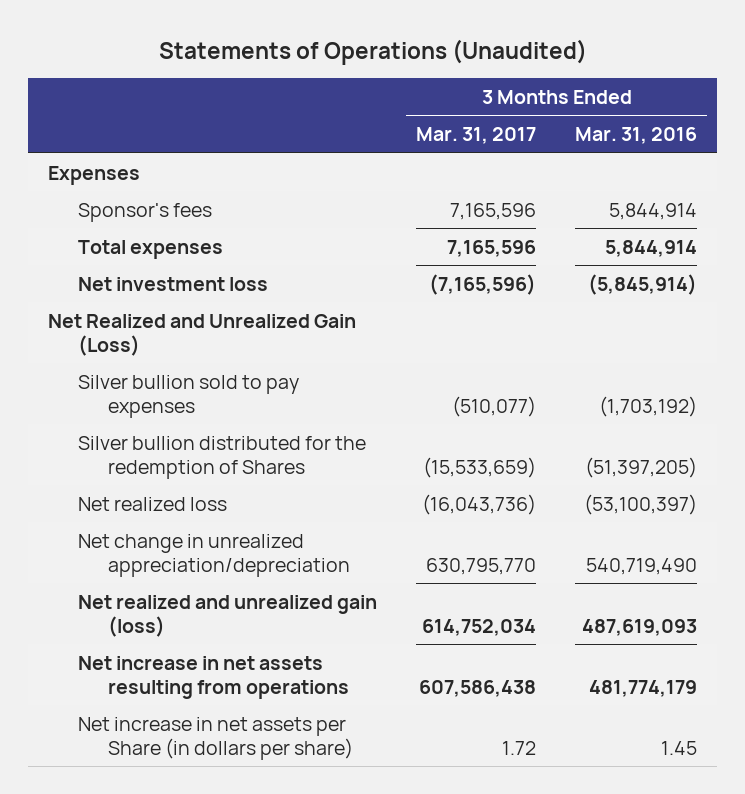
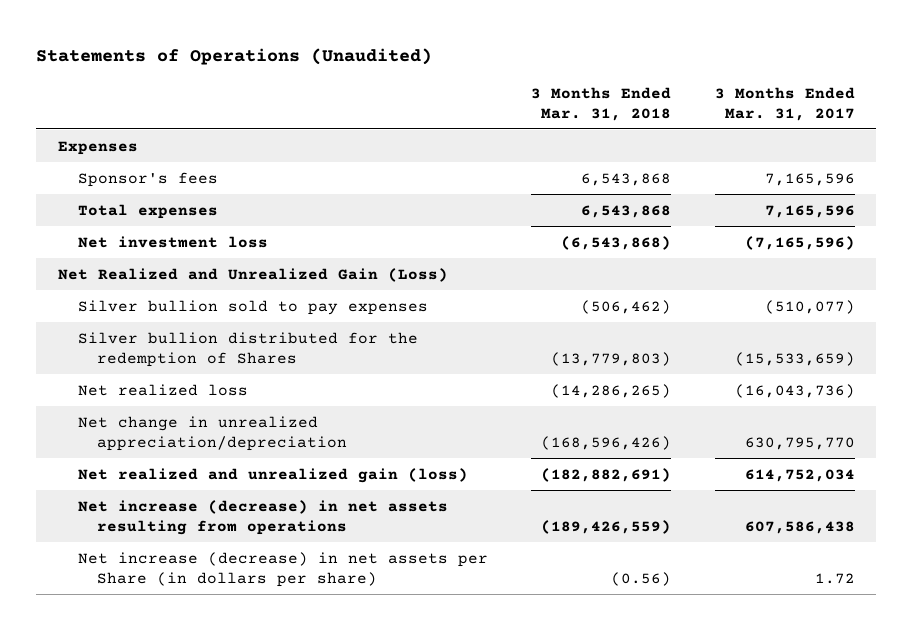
[575,127,698,145] Mar. 31, 2016 -> none
none -> [531,86,672,121] 3 Months Ended Mar. 31, 2018
[77,655,350,699] Net increase in net assets resulting from operations -> [77,499,448,535] Net increase (decrease) in net assets resulting from operations
[77,716,354,760] Net increase in net assets per Share (in dollars per share) -> [77,551,488,587] Net increase (decrease) in net assets per Share (in dollars per share)

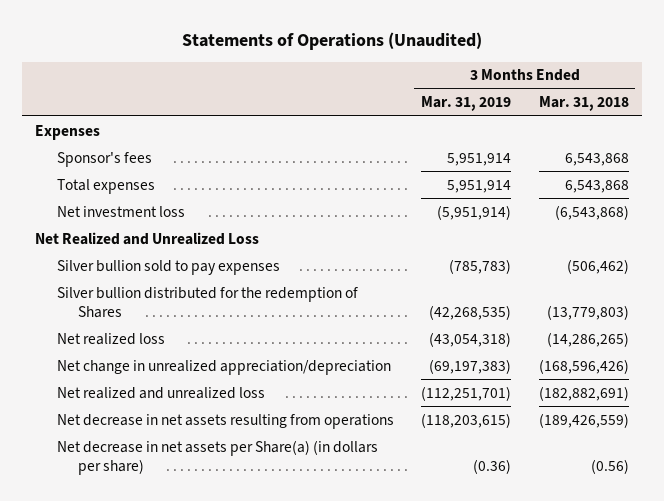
[714,86,855,121] 3 Months Ended Mar. 31, 2017 -> none
none -> [421,96,512,112] Mar. 31, 2019
[57,267,448,282] Net Realized and Unrealized Gain (Loss) -> [35,231,260,245] Net Realized and Unrealized Loss
[77,467,468,483] Net realized and unrealized gain (loss) -> [56,386,265,399] Net realized and unrealized loss
[77,499,448,535] Net increase (decrease) in net assets resulting from operations -> [56,413,394,429] Net decrease in net assets resulting from operations
[77,551,488,587] Net increase (decrease) in net assets per Share (in dollars per share) -> [56,439,378,475] Net decrease in net assets per Share(a) (in dollars per share)

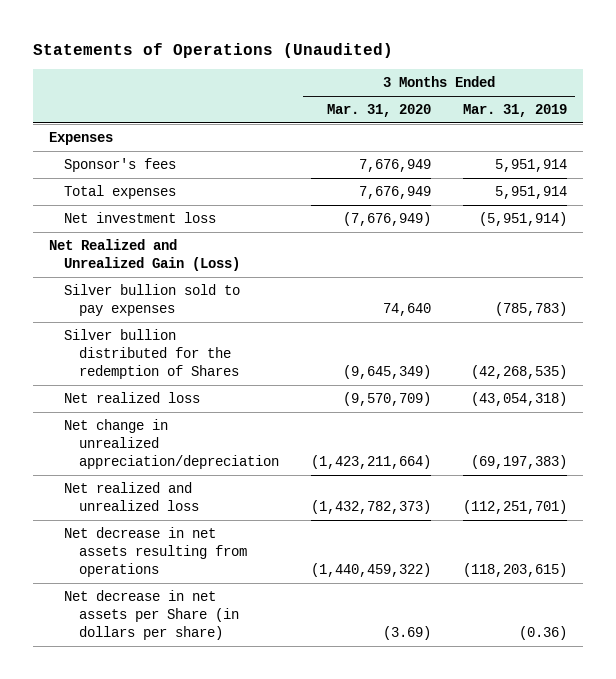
[538,96,629,112] Mar. 31, 2018 -> none
none -> [326,104,431,118] Mar. 31, 2020
[35,231,260,245] Net Realized and Unrealized Loss -> [49,239,241,271] Net Realized and Unrealized Gain (Loss)
[56,439,378,475] Net decrease in net assets per Share(a) (in dollars per share) -> [64,590,240,640] Net decrease in net assets per Share (in dollars per share)

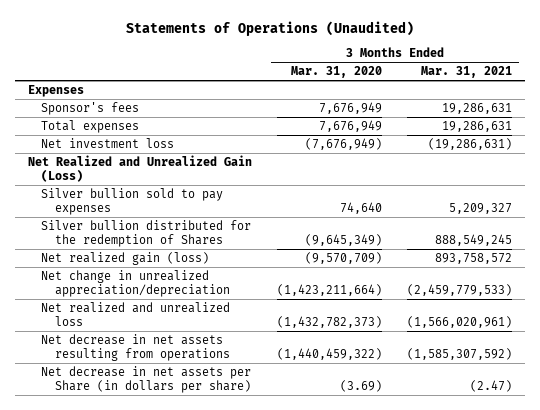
[462,104,567,118] Mar. 31, 2019 -> none
none -> [421,66,513,79] Mar. 31, 2021
[64,392,201,404] Net realized loss -> [41,251,210,265] Net realized gain (loss)

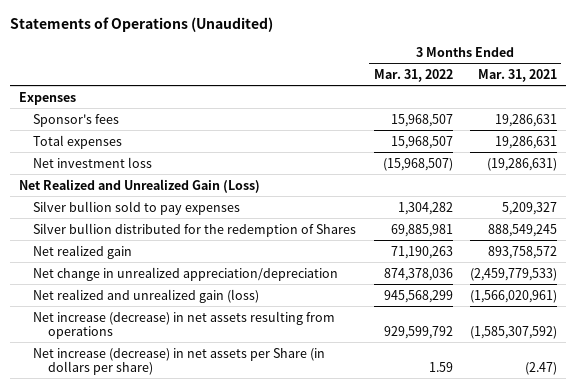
[291,66,383,79] Mar. 31, 2020 -> none
none -> [373,68,453,82] Mar. 31, 2022
[41,251,210,265] Net realized gain (loss) -> [33,244,133,259] Net realized gain
[41,301,231,326] Net realized and unrealized loss -> [33,288,260,303] Net realized and unrealized gain (loss)
[41,333,230,361] Net decrease in net assets resulting from operations -> [33,310,336,339] Net increase (decrease) in net assets resulting from operations
[41,365,252,393] Net decrease in net assets per Share (in dollars per share) -> [33,347,326,375] Net increase (decrease) in net assets per Share (in dollars per share)

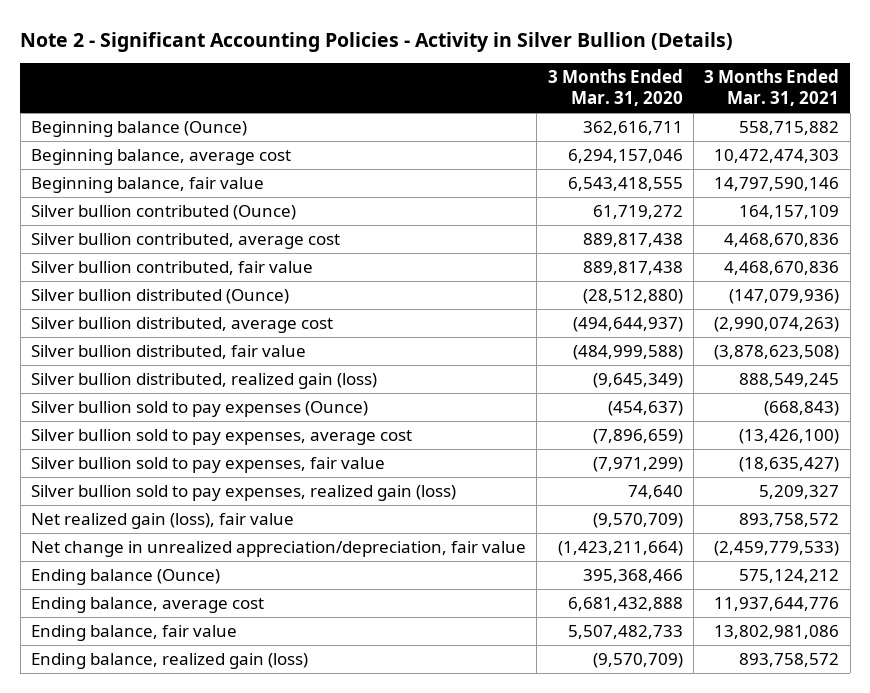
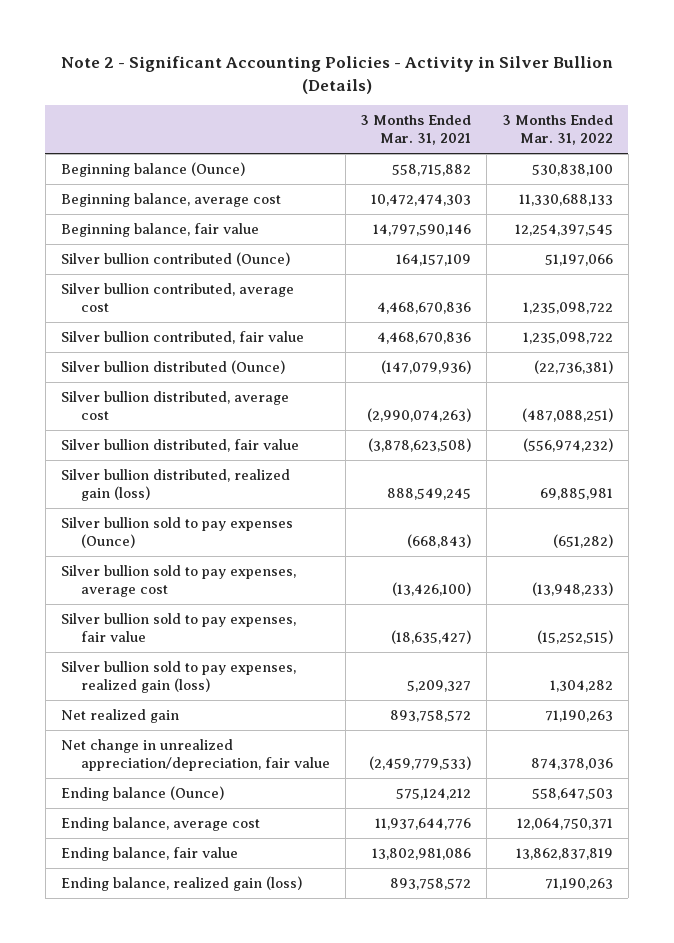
[547,69,683,107] 3 Months Ended Mar. 31, 2020 -> none
none -> [501,115,613,146] 3 Months Ended Mar. 31, 2022
[31,513,295,530] Net realized gain (loss), fair value -> [60,708,179,723] Net realized gain

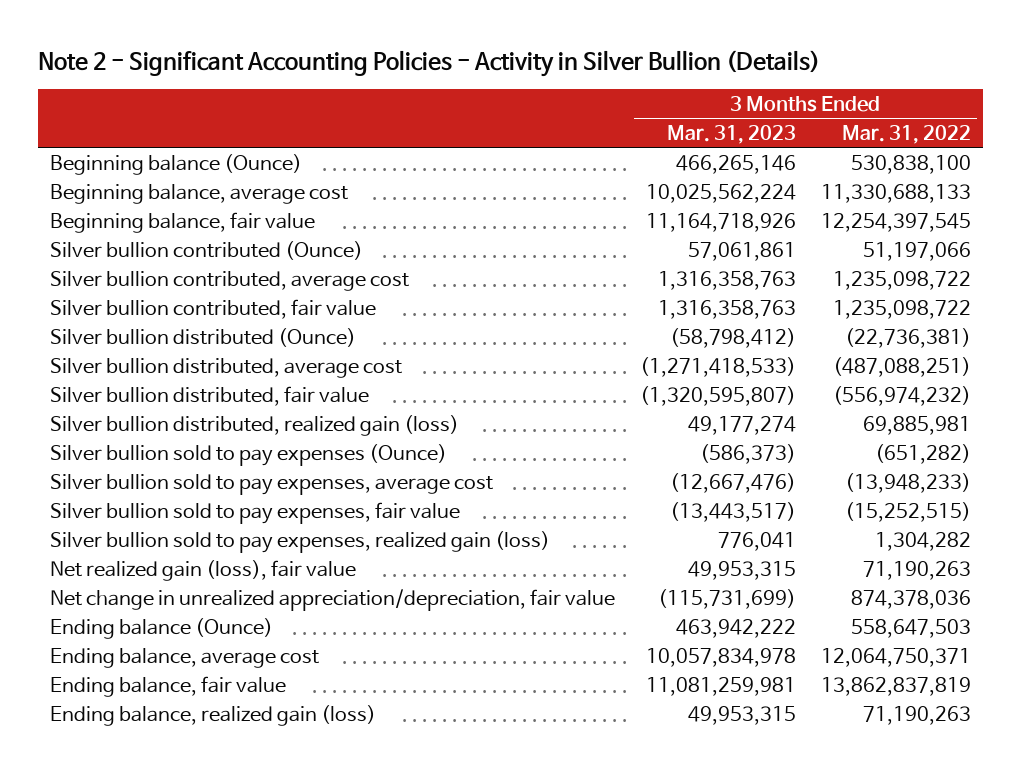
[360,115,472,146] 3 Months Ended Mar. 31, 2021 -> none
none -> [667,124,797,144] Mar. 31, 2023
[60,708,179,723] Net realized gain -> [50,559,357,581] Net realized gain (loss), fair value

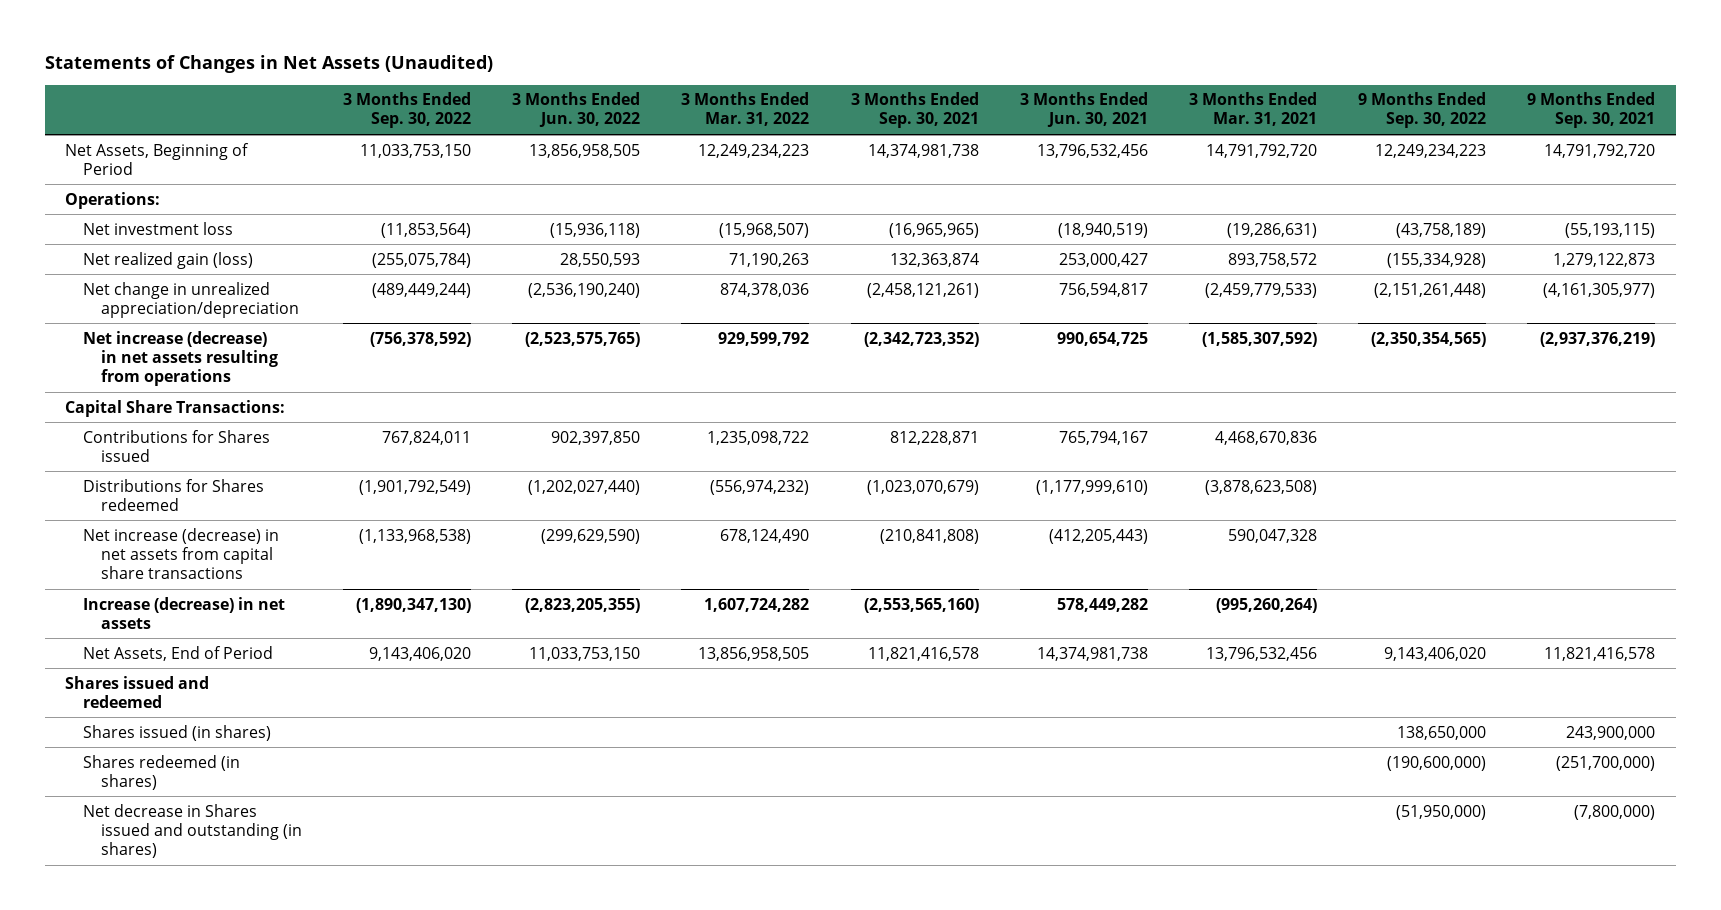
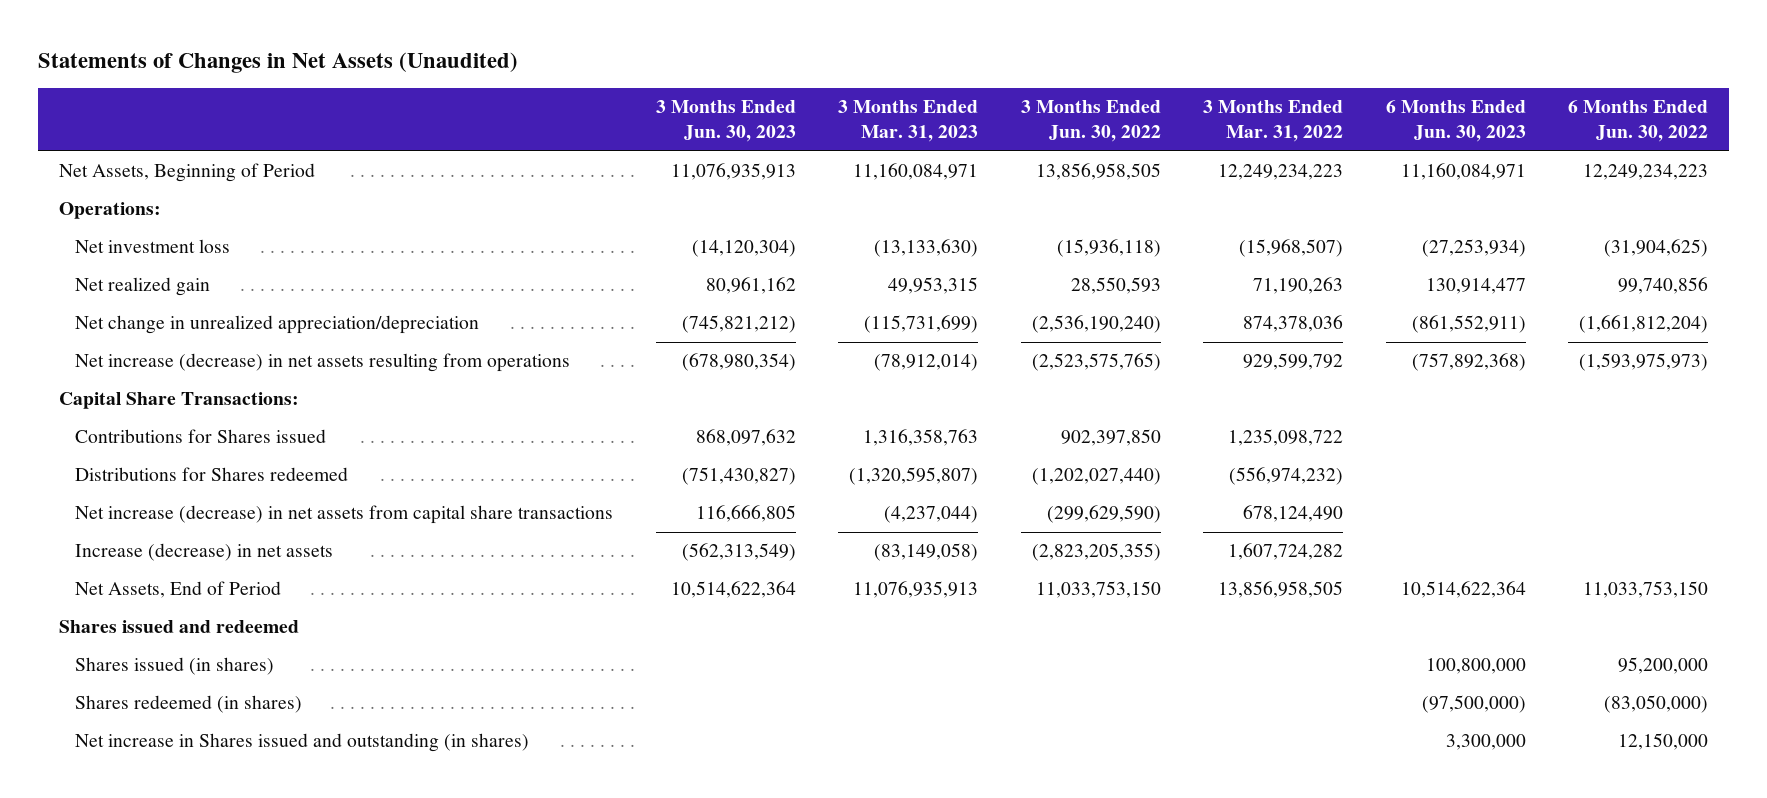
[343,92,472,129] 3 Months Ended Sep. 30, 2022 -> none
[850,92,979,129] 3 Months Ended Sep. 30, 2021 -> none
[1019,92,1148,128] 3 Months Ended Jun. 30, 2021 -> none
[1188,92,1317,127] 3 Months Ended Mar. 31, 2021 -> none
[1358,92,1487,129] 9 Months Ended Sep. 30, 2022 -> none
[1527,92,1656,129] 9 Months Ended Sep. 30, 2021 -> none
none -> [655,100,796,143] 3 Months Ended Jun. 30, 2023
none -> [838,100,979,143] 3 Months Ended Mar. 31, 2023
none -> [1385,100,1526,143] 6 Months Ended Jun. 30, 2023
none -> [1568,100,1709,143] 6 Months Ended Jun. 30, 2022
[83,251,254,269] Net realized gain (loss) -> [75,277,211,297] Net realized gain
[83,803,302,859] Net decrease in Shares issued and outstanding (in shares) -> [75,733,530,753] Net increase in Shares issued and outstanding (in shares)

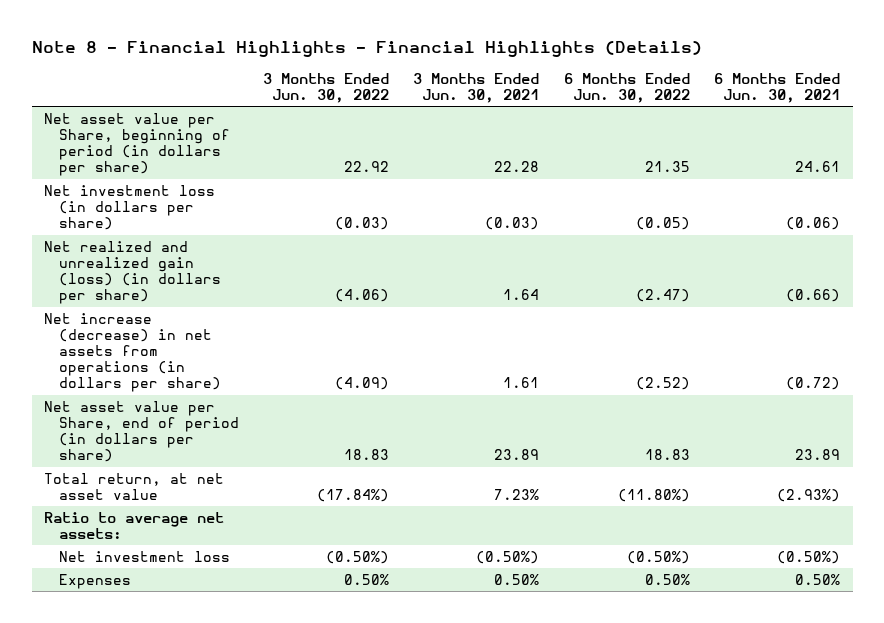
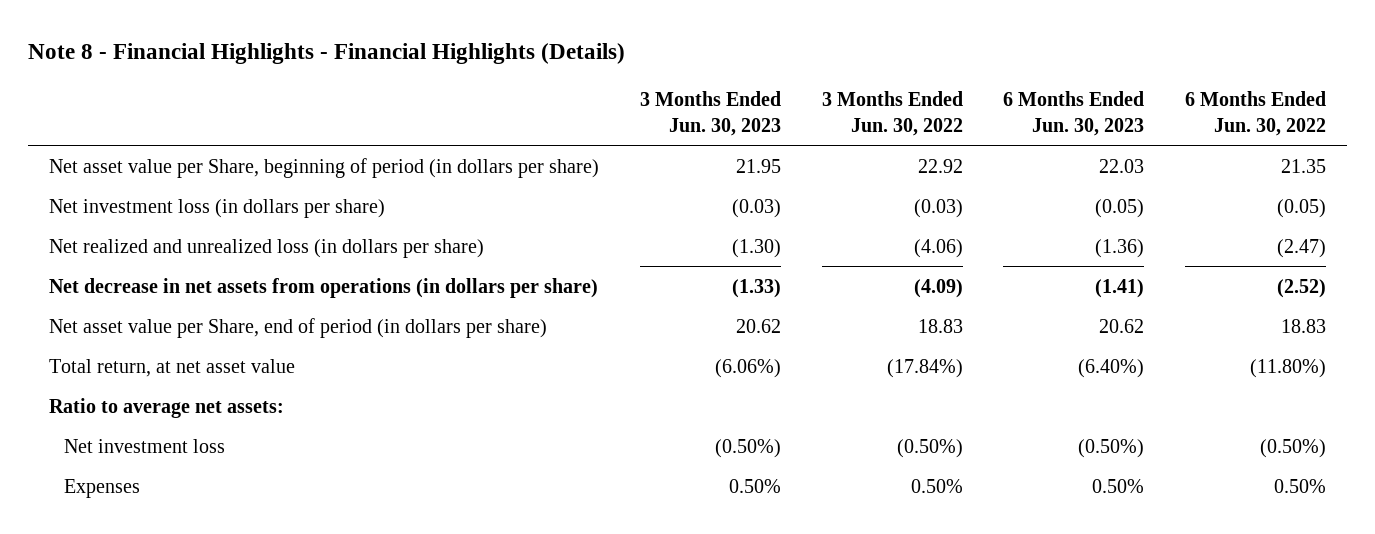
[413,72,540,103] 3 Months Ended Jun. 30, 2021 -> none
[714,72,841,103] 6 Months Ended Jun. 30, 2021 -> none
none -> [639,91,781,136] 3 Months Ended Jun. 30, 2023
none -> [1003,91,1145,136] 6 Months Ended Jun. 30, 2023
[43,241,221,305] Net realized and unrealized gain (loss) (in dollars per share) -> [48,238,484,258] Net realized and unrealized loss (in dollars per share)
[43,313,221,393] Net increase (decrease) in net assets from operations (in dollars per share) -> [48,277,598,298] Net decrease in net assets from operations (in dollars per share)

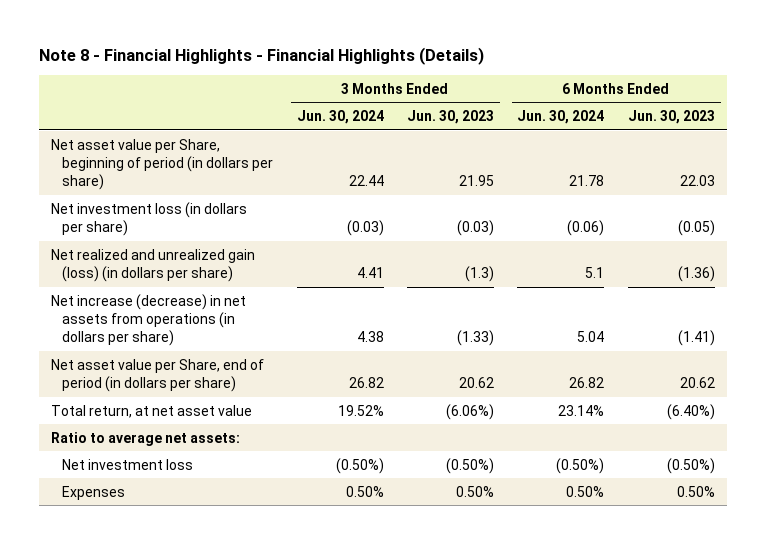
[821,91,963,136] 3 Months Ended Jun. 30, 2022 -> none
[1185,91,1327,136] 6 Months Ended Jun. 30, 2022 -> none
none -> [296,110,384,125] Jun. 30, 2024
none -> [517,110,605,125] Jun. 30, 2024
[48,238,484,258] Net realized and unrealized loss (in dollars per share) -> [50,248,255,282] Net realized and unrealized gain (loss) (in dollars per share)
[731,238,781,258] (1.30) -> [464,265,494,282] (1.3)
[48,277,598,298] Net decrease in net assets from operations (in dollars per share) -> [50,293,246,347] Net increase (decrease) in net assets from operations (in dollars per share)

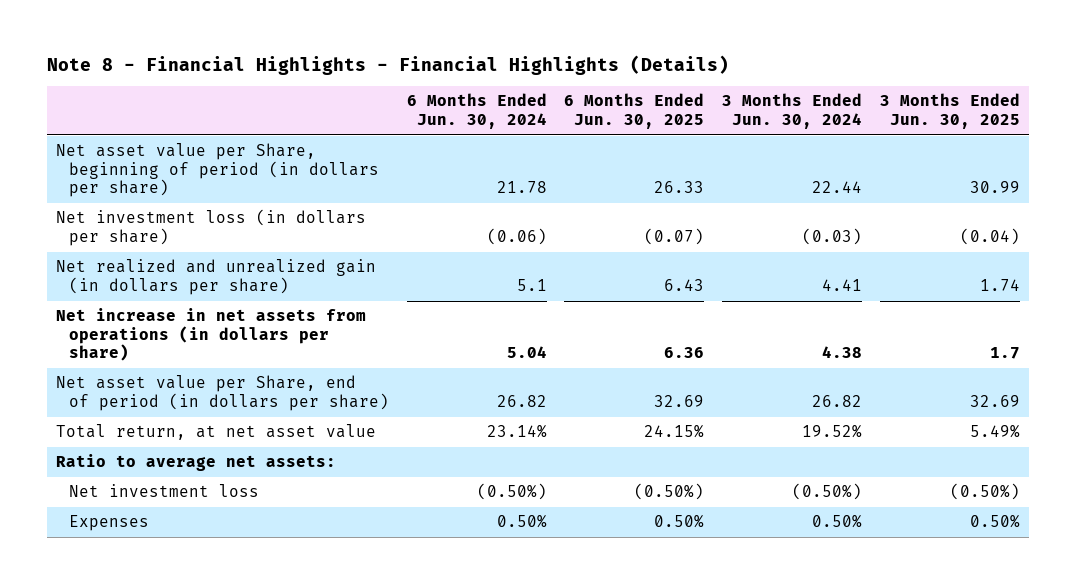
[406,110,494,125] Jun. 30, 2023 -> none
[627,110,715,125] Jun. 30, 2023 -> none
none -> [564,93,705,129] 6 Months Ended Jun. 30, 2025
none -> [880,93,1021,129] 3 Months Ended Jun. 30, 2025
[50,248,255,282] Net realized and unrealized gain (loss) (in dollars per share) -> [55,259,376,295] Net realized and unrealized gain (in dollars per share)
[50,293,246,347] Net increase (decrease) in net assets from operations (in dollars per share) -> [55,308,366,362] Net increase in net assets from operations (in dollars per share)

